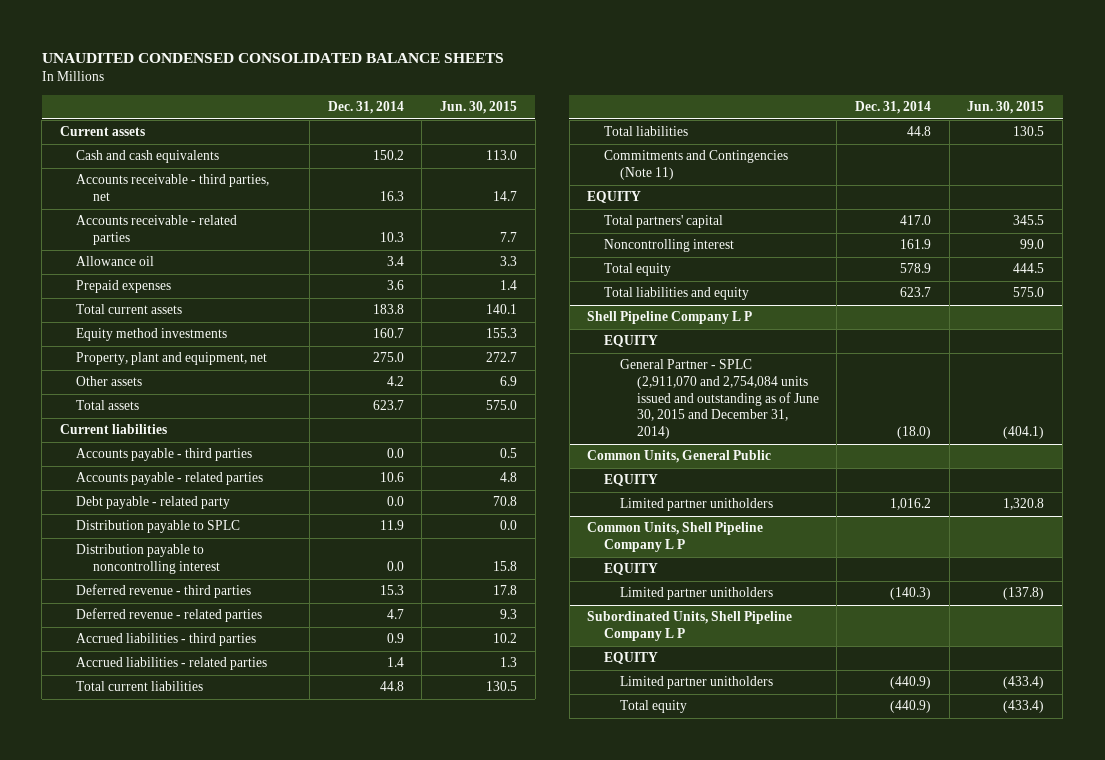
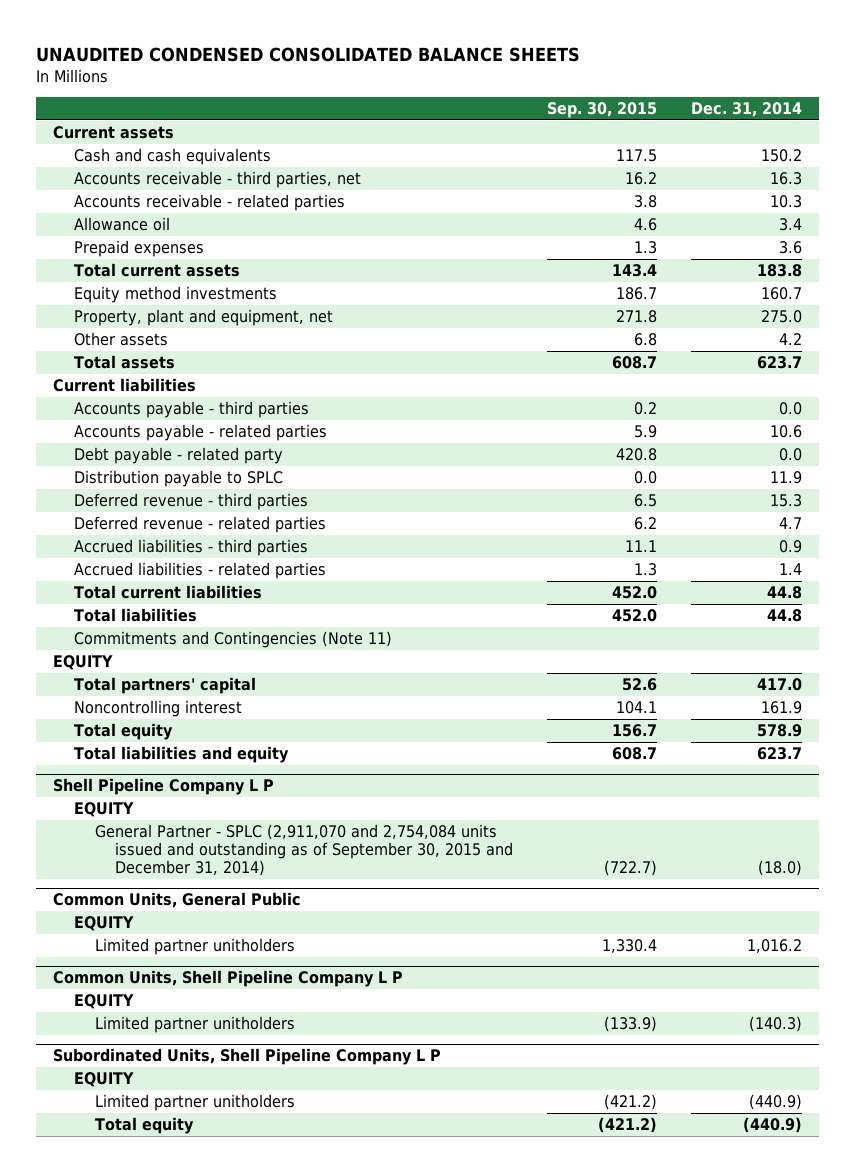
[440,101,518,115] Jun. 30, 2015 -> none
none -> [546,102,657,119] Sep. 30, 2015
[76,544,220,575] Distribution payable to noncontrolling interest -> none
[620,359,819,440] General Partner - SPLC (2,911,070 and 2,754,084 units issued and outstanding as of June 30, 2015 and December 31, 2014) -> [94,824,514,877] General Partner - SPLC (2,911,070 and 2,754,084 units issued and outstanding as of September 30, 2015 and December 31, 2014)

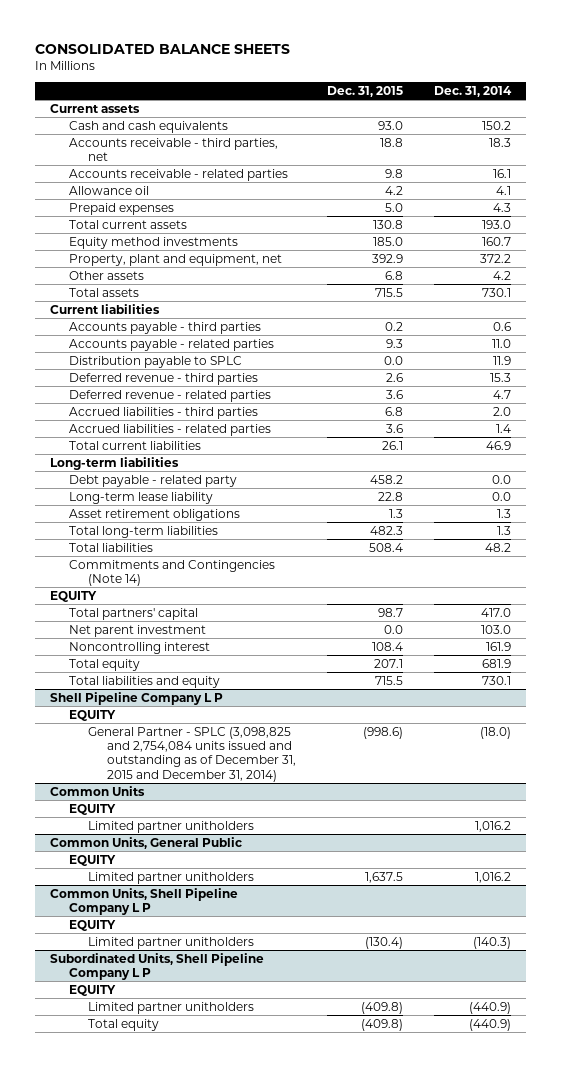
[36,46,581,62] UNAUDITED CONDENSED CONSOLIDATED BALANCE SHEETS -> [34,43,290,54] CONSOLIDATED BALANCE SHEETS
[546,102,657,119] Sep. 30, 2015 -> none
none -> [326,86,403,98] Dec. 31, 2015
[769,172,802,186] 16.3 -> [488,137,511,147] 18.3
[769,195,802,209] 10.3 -> [492,168,511,178] 16.1
[778,218,802,232] 3.4 -> [495,185,511,195] 4.1
[778,241,802,255] 3.6 -> [492,202,511,212] 4.3
[756,264,802,278] 183.8 -> [481,219,511,229] 193.0
[760,310,802,324] 275.0 -> [479,253,511,263] 372.2
[756,356,802,370] 623.7 -> [481,287,511,297] 730.1
[778,402,802,416] 0.0 -> [492,321,511,331] 0.6
[769,425,802,439] 10.6 -> [491,338,511,348] 11.0
[778,540,802,554] 0.9 -> [492,406,511,416] 2.0
[766,586,802,600] 44.8 -> [485,440,511,450] 46.9
none -> [50,456,180,470] Long-term liabilities
[73,447,283,465] Debt payable - related party -> [69,474,238,487] Debt payable - related party
none -> [69,491,214,504] Long-term lease liability
none -> [69,508,241,521] Asset retirement obligations
none -> [69,525,219,538] Total long-term liabilities
[766,609,802,623] 44.8 -> [484,542,511,552] 48.2
[73,631,392,649] Commitments and Contingencies (Note 11) -> [69,559,276,587] Commitments and Contingencies (Note 14)
none -> [69,624,207,637] Net parent investment
[756,724,802,738] 578.9 -> [481,658,511,668] 681.9
[756,747,802,761] 623.7 -> [481,675,511,685] 730.1
[94,824,514,877] General Partner - SPLC (2,911,070 and 2,754,084 units issued and outstanding as of September 30, 2015 and December 31, 2014) -> [88,726,296,782] General Partner - SPLC (3,098,825 and 2,754,084 units issued and outstanding as of December 31, 2015 and December 31, 2014)
none -> [50,785,146,796] Common Units
none -> [69,803,117,815] EQUITY
none -> [88,820,255,833] Limited partner unitholders

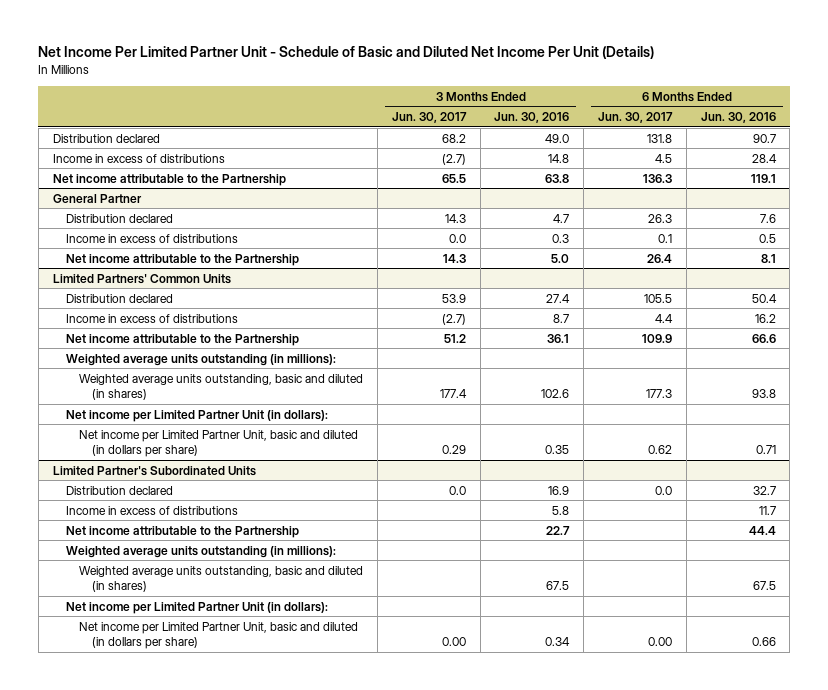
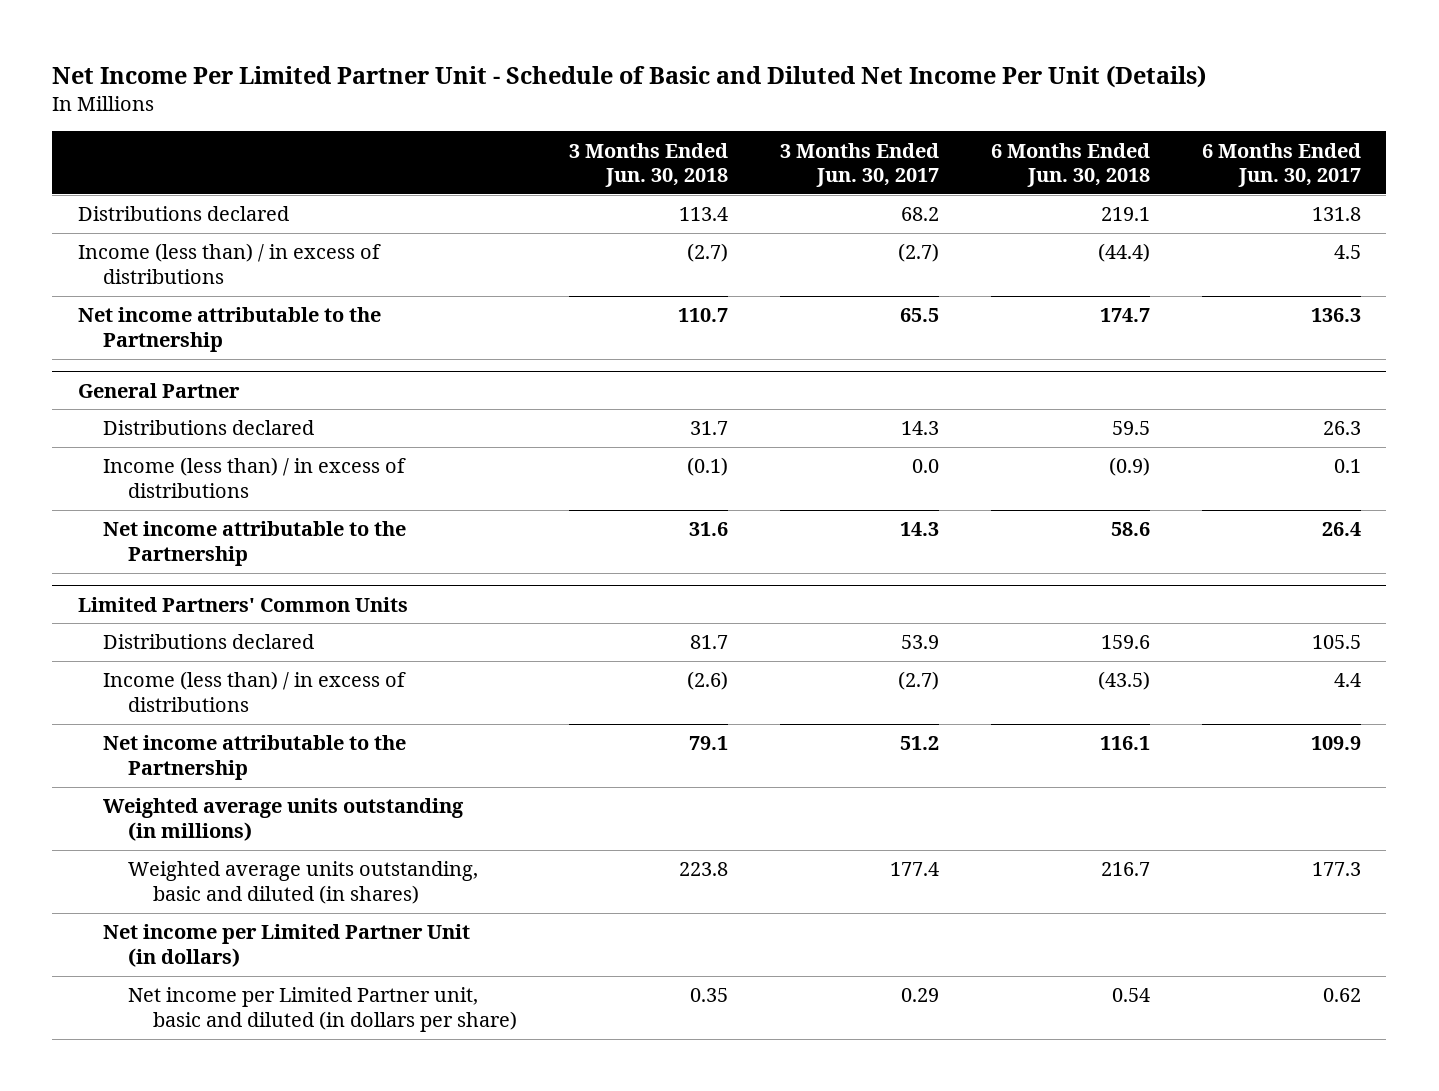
[494,112,570,124] Jun. 30, 2016 -> none
[700,112,776,124] Jun. 30, 2016 -> none
none -> [568,142,728,188] 3 Months Ended Jun. 30, 2018
none -> [990,142,1150,188] 6 Months Ended Jun. 30, 2018
[52,133,160,143] Distribution declared -> [78,206,290,222] Distributions declared
[52,153,225,163] Income in excess of distributions -> [78,243,382,284] Income (less than) / in excess of distributions
[65,213,173,223] Distribution declared -> [103,420,315,436] Distributions declared
[65,233,238,243] Income in excess of distributions -> [103,457,407,498] Income (less than) / in excess of distributions
[65,293,173,303] Distribution declared -> [103,634,315,650] Distributions declared
[65,313,238,323] Income in excess of distributions -> [103,671,407,712] Income (less than) / in excess of distributions
[65,353,336,366] Weighted average units outstanding (in millions): -> [103,798,465,841] Weighted average units outstanding (in millions)
[52,465,256,476] Limited Partner's Subordinated Units -> none
[65,485,173,495] Distribution declared -> none
[65,505,238,515] Income in excess of distributions -> none
[65,525,299,538] Net income attributable to the Partnership -> none
[65,545,336,558] Weighted average units outstanding (in millions): -> none
[79,565,364,593] Weighted average units outstanding, basic and diluted (in shares) -> none
[65,601,328,614] Net income per Limited Partner Unit (in dollars): -> none
[79,621,359,650] Net income per Limited Partner Unit, basic and diluted (in dollars per share) -> none
[65,409,328,422] Net income per Limited Partner Unit (in dollars): -> [103,924,471,967] Net income per Limited Partner Unit (in dollars)
[79,429,359,458] Net income per Limited Partner Unit, basic and diluted (in dollars per share) -> [128,987,517,1032] Net income per Limited Partner unit, basic and diluted (in dollars per share)

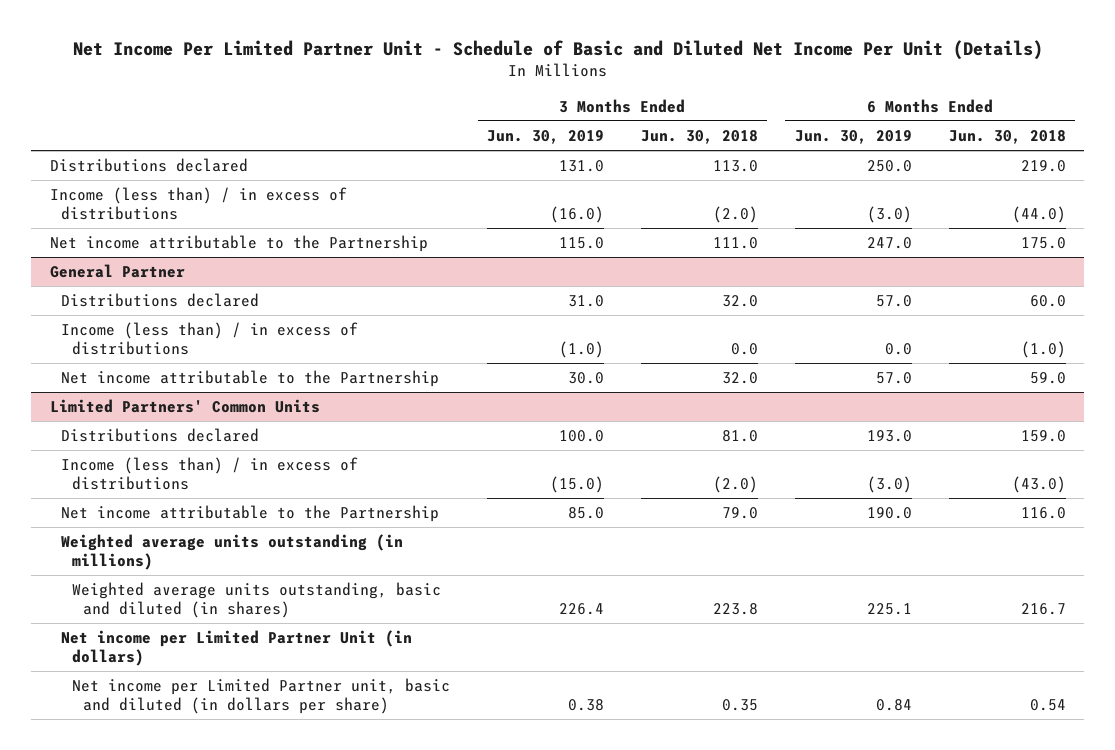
[779,142,939,188] 3 Months Ended Jun. 30, 2017 -> none
[1201,142,1361,188] 6 Months Ended Jun. 30, 2017 -> none
none -> [486,130,604,145] Jun. 30, 2019
none -> [794,130,912,145] Jun. 30, 2019
[678,207,728,222] 113.4 -> [712,160,758,173] 113.0
[1100,207,1150,222] 219.1 -> [1020,160,1066,173] 219.0
[686,243,728,263] (2.7) -> [712,205,758,223] (2.0)
[1097,243,1150,263] (44.4) -> [1011,205,1066,223] (44.0)
[677,308,728,323] 110.7 -> [712,237,758,250] 111.0
[1099,308,1150,323] 174.7 -> [1020,237,1066,250] 175.0
[689,421,728,436] 31.7 -> [721,295,758,308] 32.0
[1111,421,1150,436] 59.5 -> [1029,295,1066,308] 60.0
[686,457,728,477] (0.1) -> [730,342,758,355] 0.0
[1108,457,1150,477] (0.9) -> [1020,340,1066,358] (1.0)
[688,522,728,537] 31.6 -> [721,372,758,385] 32.0
[1110,522,1150,537] 58.6 -> [1029,372,1066,385] 59.0
[689,635,728,650] 81.7 -> [721,430,758,443] 81.0
[1100,635,1150,650] 159.6 -> [1020,430,1066,443] 159.0
[686,671,728,691] (2.6) -> [712,475,758,493] (2.0)
[1097,671,1150,691] (43.5) -> [1011,475,1066,493] (43.0)
[688,736,728,751] 79.1 -> [721,507,758,520] 79.0
[1099,736,1150,751] 116.1 -> [1020,507,1066,520] 116.0

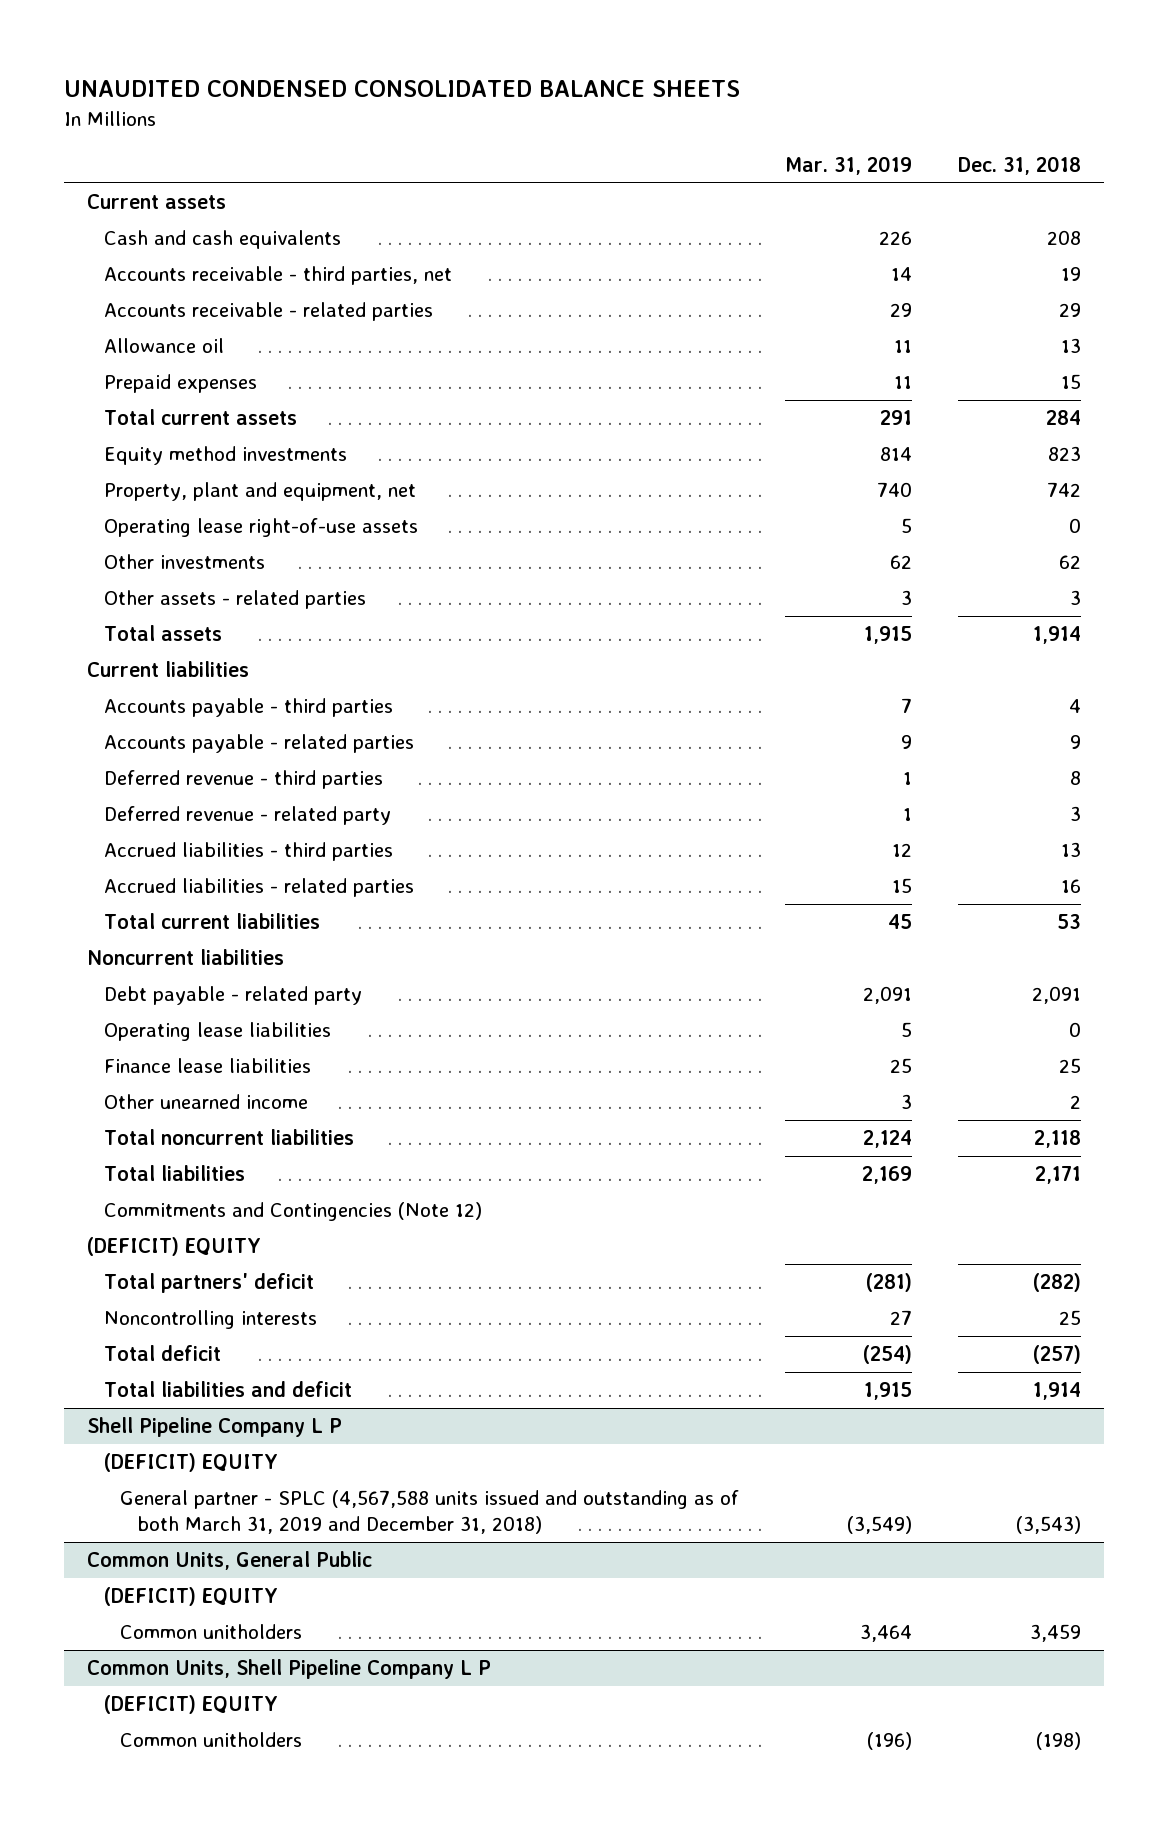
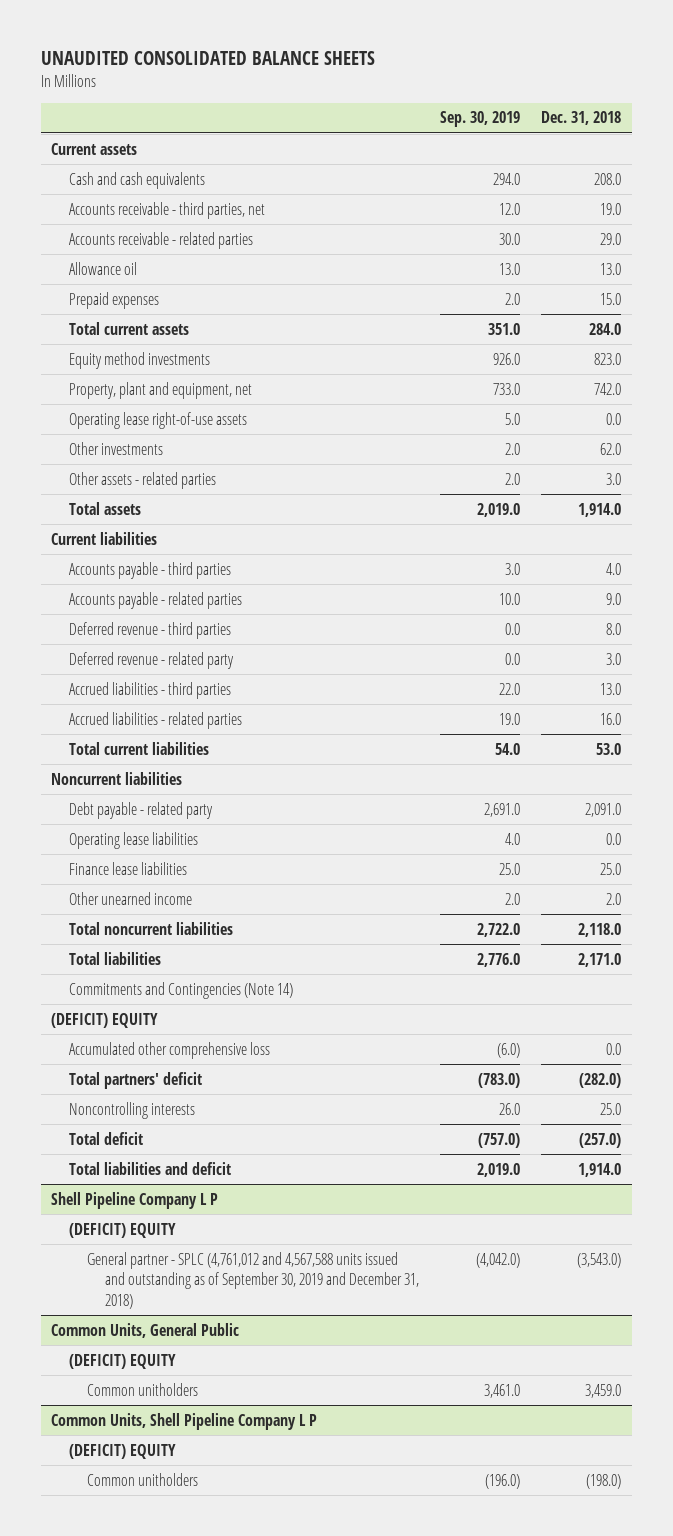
[64,80,741,98] UNAUDITED CONDENSED CONSOLIDATED BALANCE SHEETS -> [40,51,375,66] UNAUDITED CONSOLIDATED BALANCE SHEETS
[785,156,913,176] Mar. 31, 2019 -> none
none -> [440,111,521,128] Sep. 30, 2019
[1046,230,1081,246] 208 -> [594,172,622,185] 208.0
[1060,267,1081,282] 19 -> [600,202,622,215] 19.0
[1058,303,1081,318] 29 -> [600,232,622,245] 29.0
[1060,338,1081,354] 13 -> [600,262,622,275] 13.0
[1060,374,1081,390] 15 -> [600,292,622,305] 15.0
[1045,410,1081,426] 284 -> [589,322,622,335] 284.0
[1047,446,1081,462] 823 -> [594,352,622,365] 823.0
[1046,482,1081,498] 742 -> [594,382,622,395] 742.0
[1068,518,1081,534] 0 -> [606,412,622,425] 0.0
[1058,555,1081,570] 62 -> [600,442,622,455] 62.0
[1069,590,1081,606] 3 -> [606,472,622,485] 3.0
[1032,626,1081,645] 1,914 -> [578,502,622,517] 1,914.0
[1068,699,1081,714] 4 -> [606,562,622,575] 4.0
[1069,735,1081,750] 9 -> [606,592,622,605] 9.0
[1069,771,1081,786] 8 -> [606,622,622,635] 8.0
[1069,806,1081,822] 3 -> [606,652,622,665] 3.0
[1060,842,1081,858] 13 -> [600,682,622,695] 13.0
[1060,879,1081,894] 16 -> [600,712,622,725] 16.0
[1056,914,1081,930] 53 -> [596,742,622,755] 53.0
[1031,986,1081,1005] 2,091 -> [585,802,622,817] 2,091.0
[1068,1022,1081,1038] 0 -> [606,832,622,845] 0.0
[1058,1058,1081,1074] 25 -> [600,862,622,875] 25.0
[1069,1095,1081,1110] 2 -> [606,892,622,905] 2.0
[1033,1130,1081,1149] 2,118 -> [578,922,622,937] 2,118.0
[1034,1166,1081,1185] 2,171 -> [578,952,622,967] 2,171.0
[103,1202,482,1222] Commitments and Contingencies (Note 12) -> [69,981,294,999] Commitments and Contingencies (Note 14)
none -> [69,1041,271,1059] Accumulated other comprehensive loss
[1032,1273,1081,1293] (282) -> [579,1072,622,1088] (282.0)
[1058,1310,1081,1326] 25 -> [600,1102,622,1115] 25.0
[1032,1345,1081,1365] (257) -> [579,1132,622,1148] (257.0)
[1032,1382,1081,1401] 1,914 -> [578,1162,622,1177] 1,914.0
[120,1490,740,1534] General partner - SPLC (4,567,588 units issued and outstanding as of both March 31, 2019 and December 31, 2018) -> [87,1251,420,1309] General partner - SPLC (4,761,012 and 4,567,588 units issued and outstanding as of September 30, 2019 and December 31, 2018)
[1015,1515,1081,1534] (3,543) -> [577,1252,622,1268] (3,543.0)
[1029,1624,1081,1643] 3,459 -> [585,1383,622,1398] 3,459.0
[1035,1732,1081,1751] (198) -> [586,1473,622,1489] (198.0)

